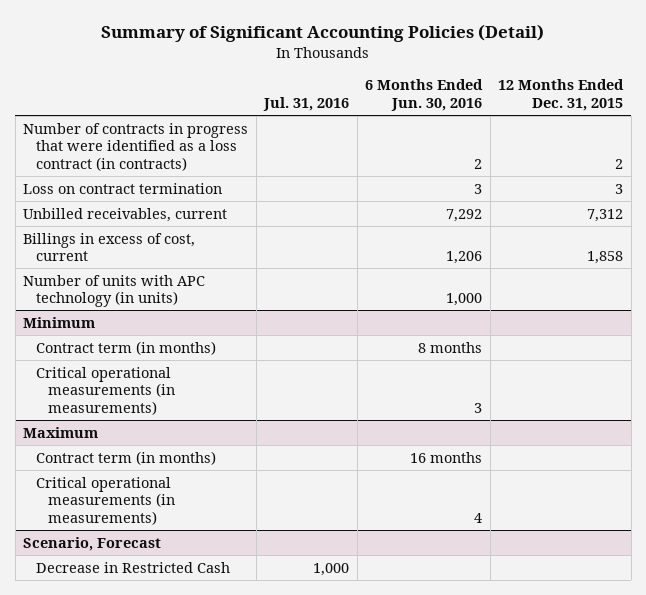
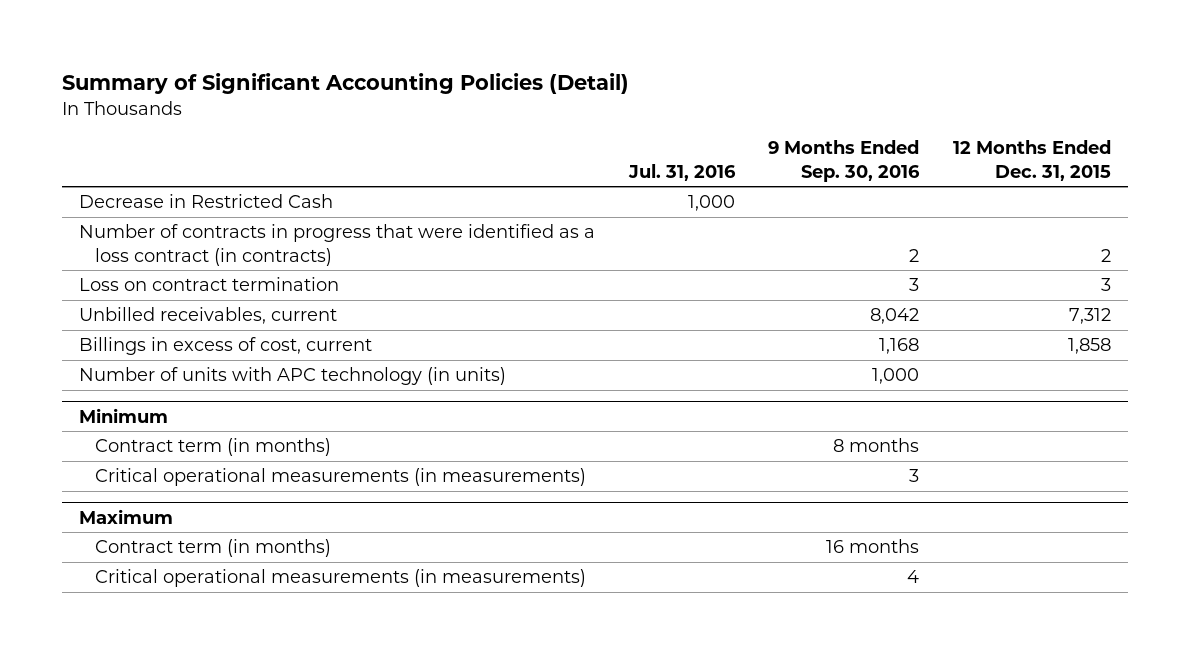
[365,79,484,112] 6 Months Ended Jun. 30, 2016 -> none
none -> [768,140,921,182] 9 Months Ended Sep. 30, 2016
none -> [79,194,334,209] Decrease in Restricted Cash
[23,536,162,551] Scenario, Forecast -> none
[35,561,230,573] Decrease in Restricted Cash -> none

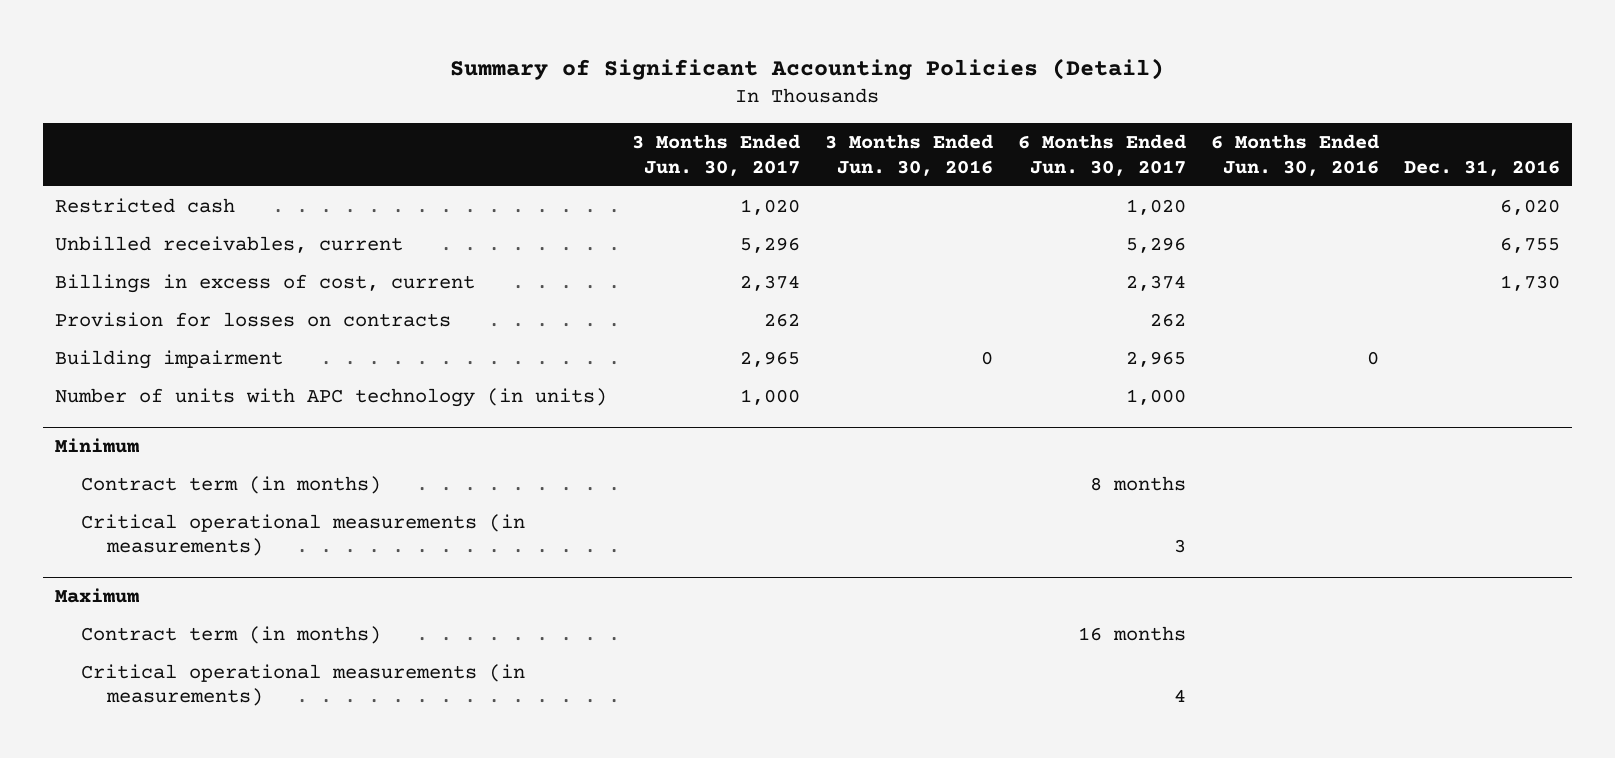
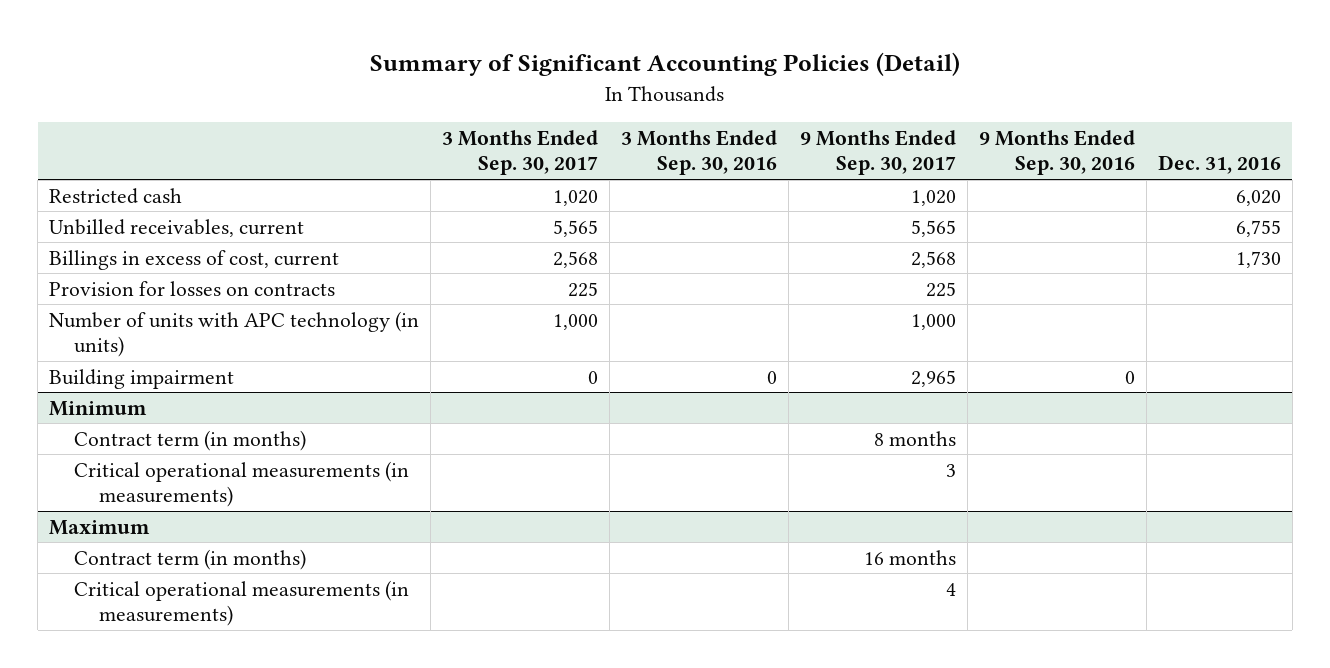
[632,134,801,176] 3 Months Ended Jun. 30, 2017 -> none
[824,134,993,176] 3 Months Ended Jun. 30, 2016 -> none
[1017,134,1186,176] 6 Months Ended Jun. 30, 2017 -> none
[1210,134,1379,176] 6 Months Ended Jun. 30, 2016 -> none
none -> [442,129,599,176] 3 Months Ended Sep. 30, 2017
none -> [621,129,778,176] 3 Months Ended Sep. 30, 2016
none -> [799,129,956,176] 9 Months Ended Sep. 30, 2017
none -> [978,129,1135,176] 9 Months Ended Sep. 30, 2016
[55,349,284,369] Building impairment -> [49,368,235,389] Building impairment

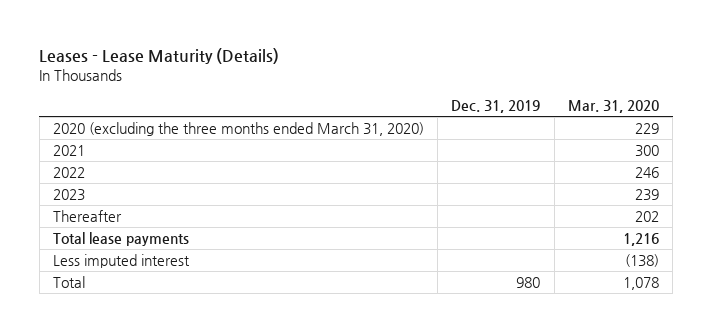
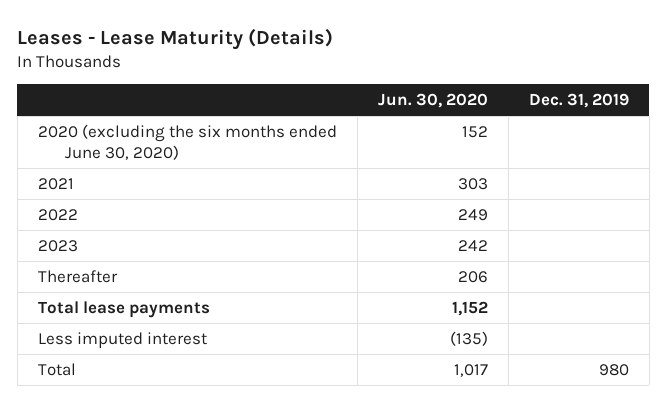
[567,100,659,114] Mar. 31, 2020 -> none
none -> [377,93,488,109] Jun. 30, 2020
[52,122,424,137] 2020 (excluding the three months ended March 31, 2020) -> [37,123,337,160] 2020 (excluding the six months ended June 30, 2020)

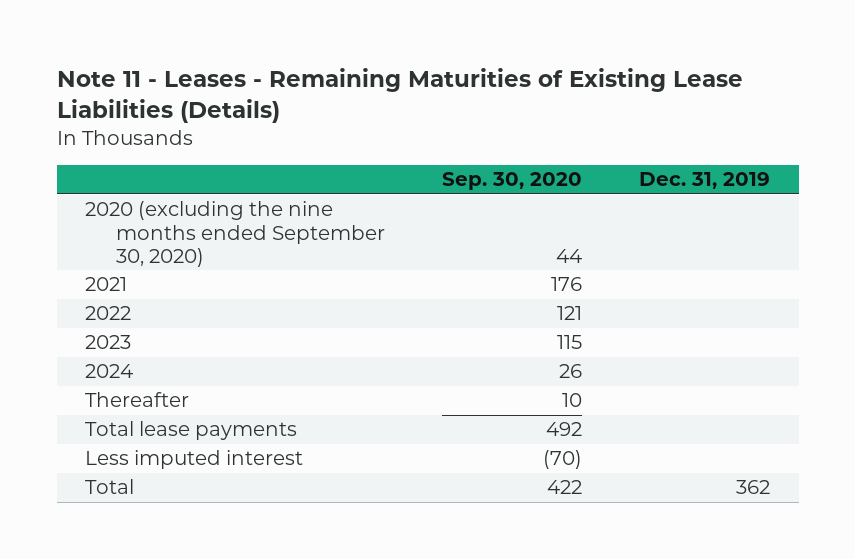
[17,27,334,50] Leases - Lease Maturity (Details) -> [56,68,743,124] Note 11 - Leases - Remaining Maturities of Existing Lease Liabilities (Details)
[377,93,488,109] Jun. 30, 2020 -> none
none -> [442,172,583,191] Sep. 30, 2020
[37,123,337,160] 2020 (excluding the six months ended June 30, 2020) -> [85,201,386,267] 2020 (excluding the nine months ended September 30, 2020)
none -> [85,364,134,379] 2024
[598,363,629,376] 980 -> [736,480,771,495] 362

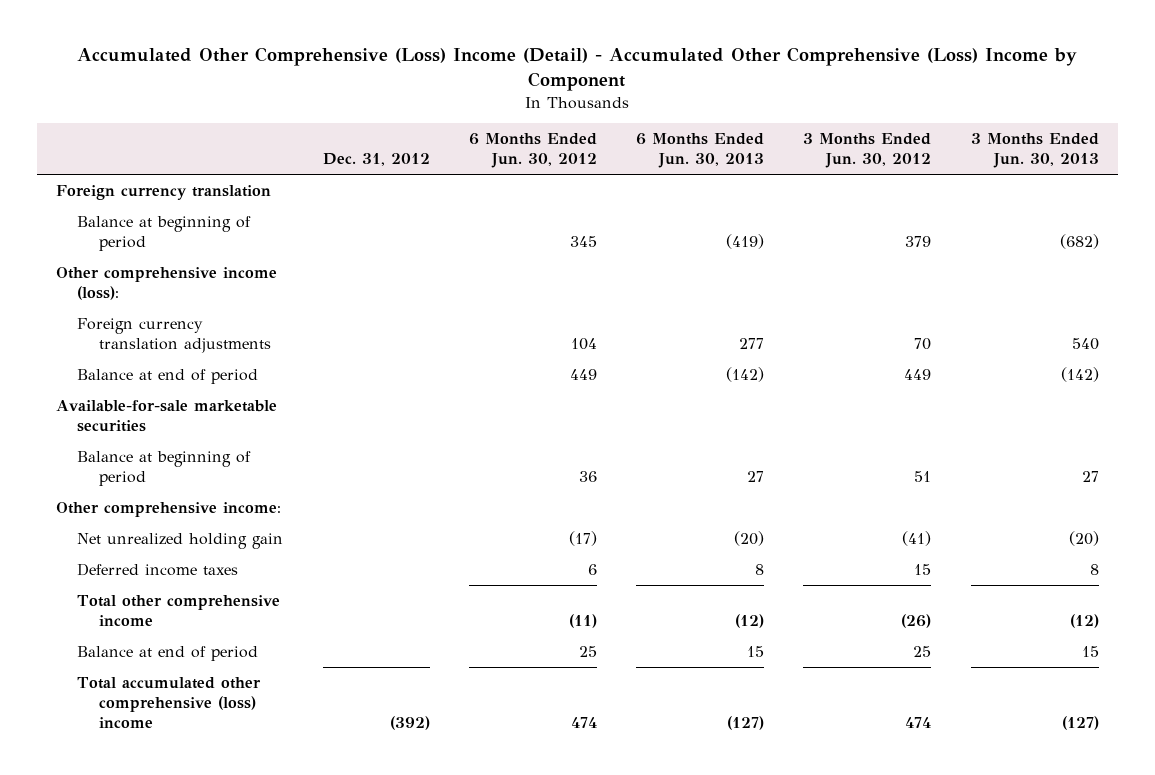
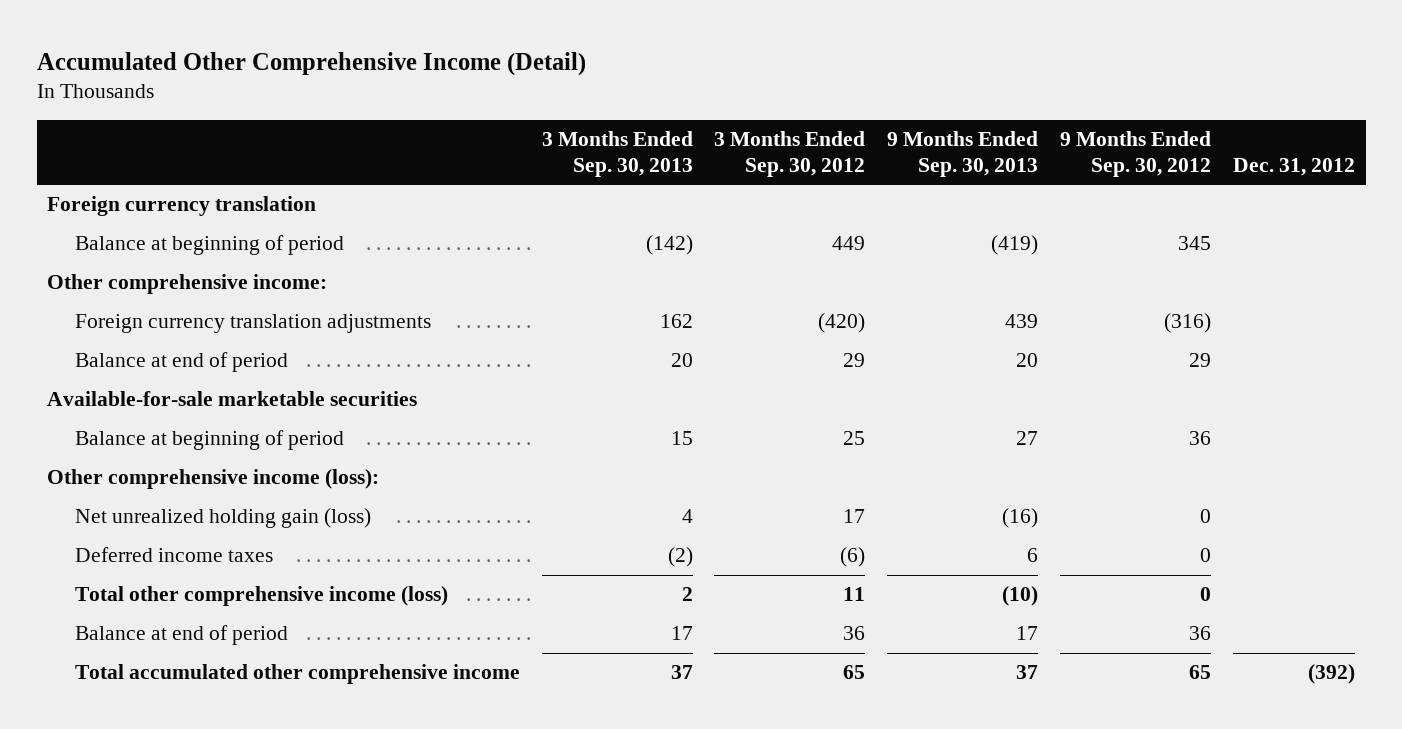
[77,47,1078,92] Accumulated Other Comprehensive (Loss) Income (Detail) - Accumulated Other Comprehensive (Loss) Income by Component -> [36,51,586,76] Accumulated Other Comprehensive Income (Detail)
[468,133,597,169] 6 Months Ended Jun. 30, 2012 -> none
[636,133,765,169] 6 Months Ended Jun. 30, 2013 -> none
[803,133,932,169] 3 Months Ended Jun. 30, 2012 -> none
[970,133,1099,169] 3 Months Ended Jun. 30, 2013 -> none
none -> [541,130,693,177] 3 Months Ended Sep. 30, 2013
none -> [714,130,866,177] 3 Months Ended Sep. 30, 2012
none -> [887,130,1039,177] 9 Months Ended Sep. 30, 2013
none -> [1060,130,1212,177] 9 Months Ended Sep. 30, 2012
[56,501,282,517] Other comprehensive income: -> [47,274,328,295] Other comprehensive income:
[56,266,278,300] Other comprehensive income (loss): -> [47,469,380,490] Other comprehensive income (loss):
[77,532,284,549] Net unrealized holding gain -> [74,508,371,529] Net unrealized holding gain (loss)
[77,594,281,626] Total other comprehensive income -> [74,586,448,607] Total other comprehensive income (loss)
[77,676,262,728] Total accumulated other comprehensive (loss) income -> [74,664,520,685] Total accumulated other comprehensive income

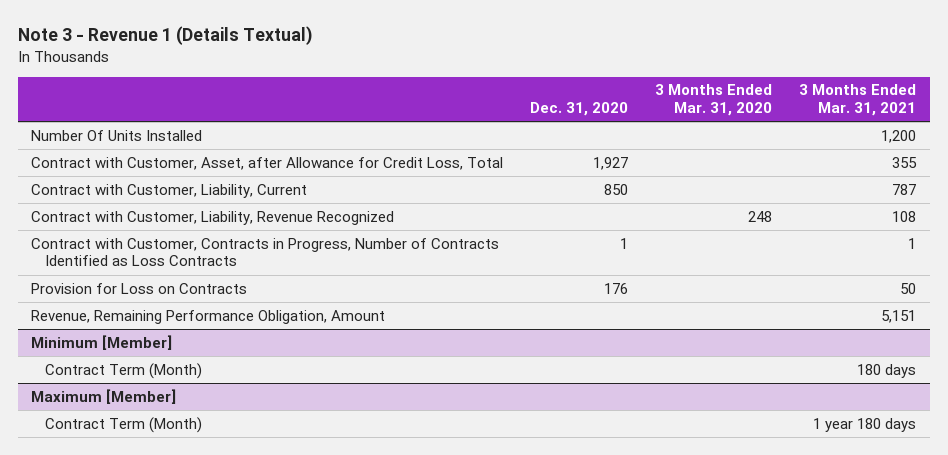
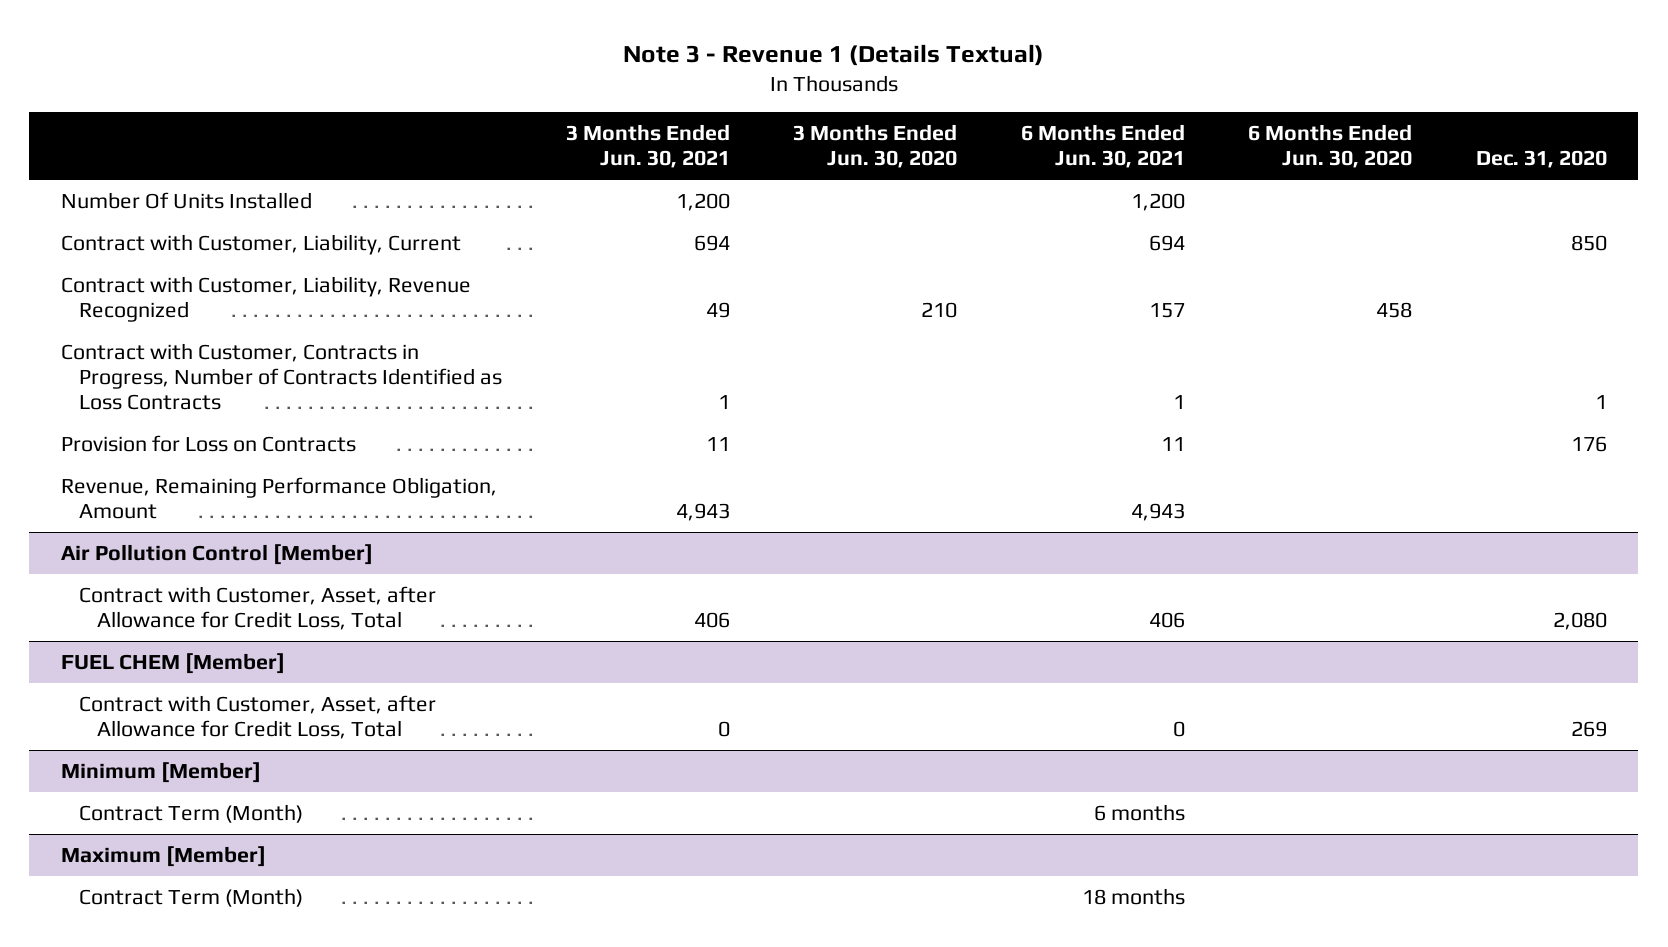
[655,84,773,116] 3 Months Ended Mar. 31, 2020 -> none
[799,84,917,116] 3 Months Ended Mar. 31, 2021 -> none
none -> [565,124,730,169] 3 Months Ended Jun. 30, 2021
none -> [793,124,958,169] 3 Months Ended Jun. 30, 2020
none -> [1020,124,1185,169] 6 Months Ended Jun. 30, 2021
none -> [1248,124,1413,169] 6 Months Ended Jun. 30, 2020
[31,156,504,170] Contract with Customer, Asset, after Allowance for Credit Loss, Total -> none
none -> [61,543,374,565] Air Pollution Control [Member]
none -> [79,585,437,631] Contract with Customer, Asset, after Allowance for Credit Loss, Total
none -> [61,652,286,674] FUEL CHEM [Member]
none -> [79,694,437,740] Contract with Customer, Asset, after Allowance for Credit Loss, Total

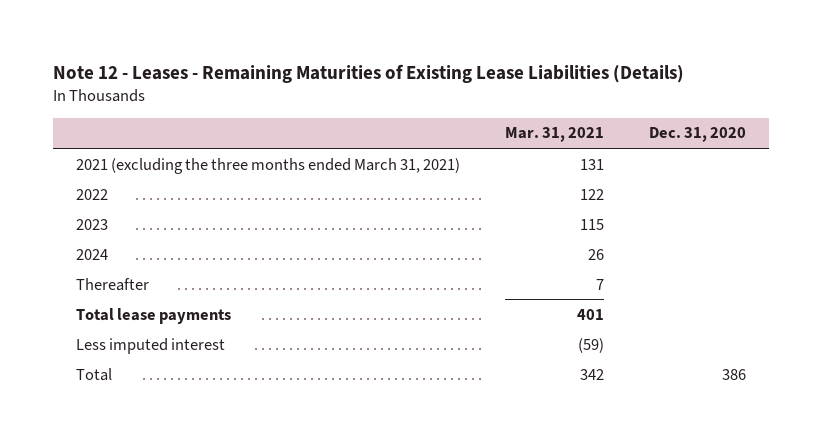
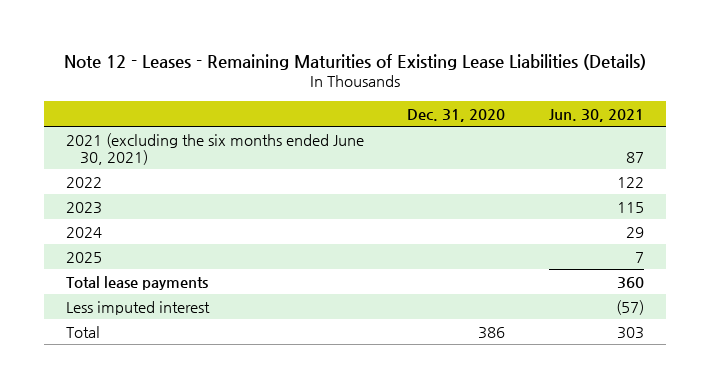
[505,127,605,143] Mar. 31, 2021 -> none
none -> [548,108,644,122] Jun. 30, 2021
[75,157,460,174] 2021 (excluding the three months ended March 31, 2021) -> [65,132,364,165] 2021 (excluding the six months ended June 30, 2021)
[75,277,149,291] Thereafter -> none
none -> [65,251,102,263] 2025

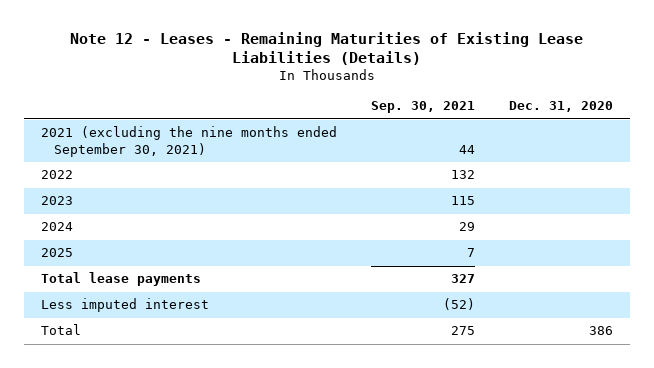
[548,108,644,122] Jun. 30, 2021 -> none
none -> [371,101,476,114] Sep. 30, 2021
[65,132,364,165] 2021 (excluding the six months ended June 30, 2021) -> [41,126,338,157] 2021 (excluding the nine months ended September 30, 2021)

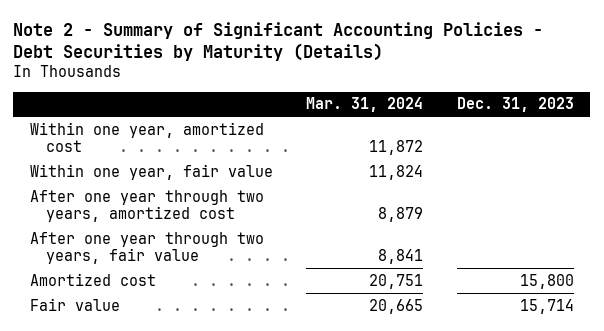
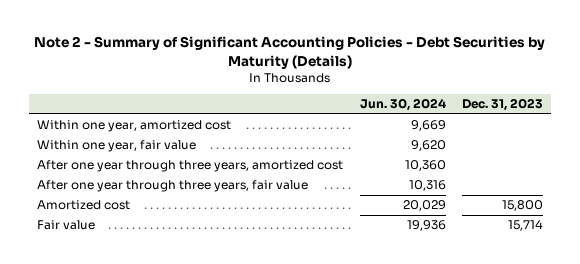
[306,97,424,113] Mar. 31, 2024 -> none
none -> [359,98,446,112] Jun. 30, 2024
[30,189,265,222] After one year through two years, amortized cost -> [37,160,344,173] After one year through three years, amortized cost
[30,231,265,264] After one year through two years, fair value -> [37,180,309,193] After one year through three years, fair value

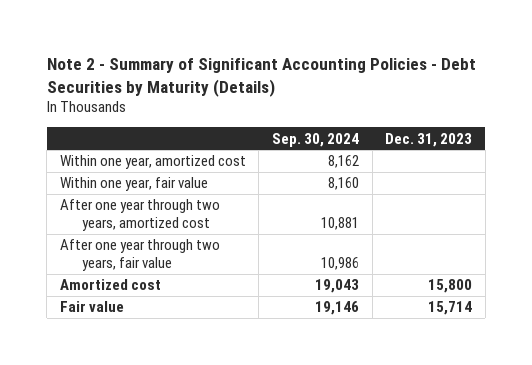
[359,98,446,112] Jun. 30, 2024 -> none
none -> [272,132,360,147] Sep. 30, 2024
[37,160,344,173] After one year through three years, amortized cost -> [59,199,220,231] After one year through two years, amortized cost
[37,180,309,193] After one year through three years, fair value -> [59,239,220,271] After one year through two years, fair value

